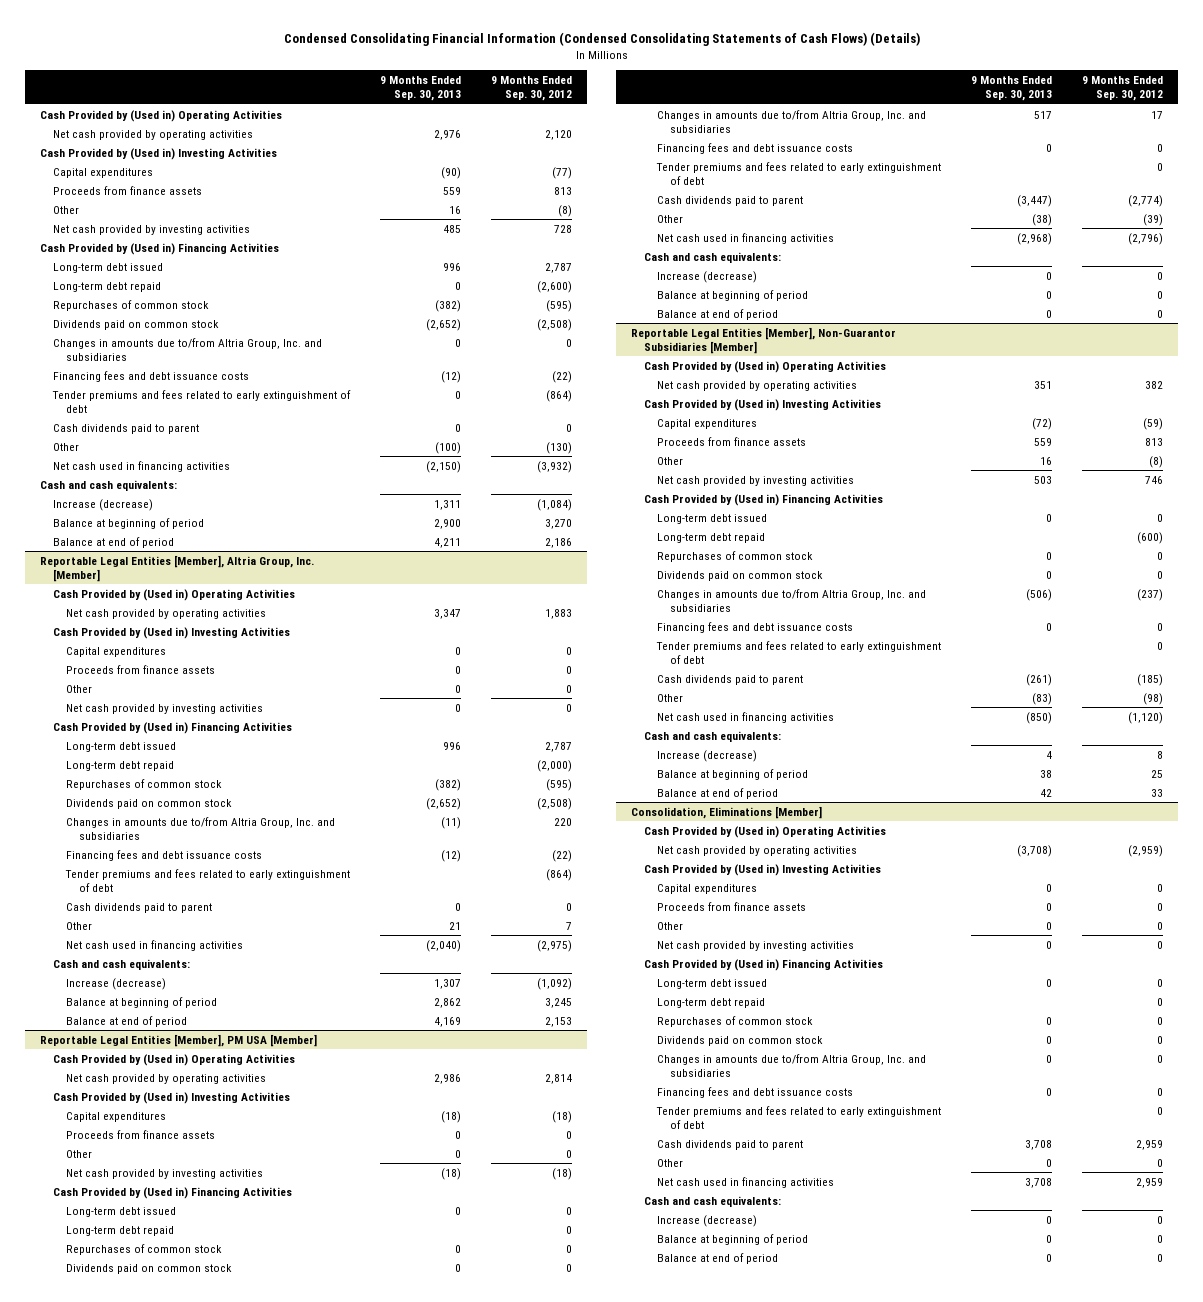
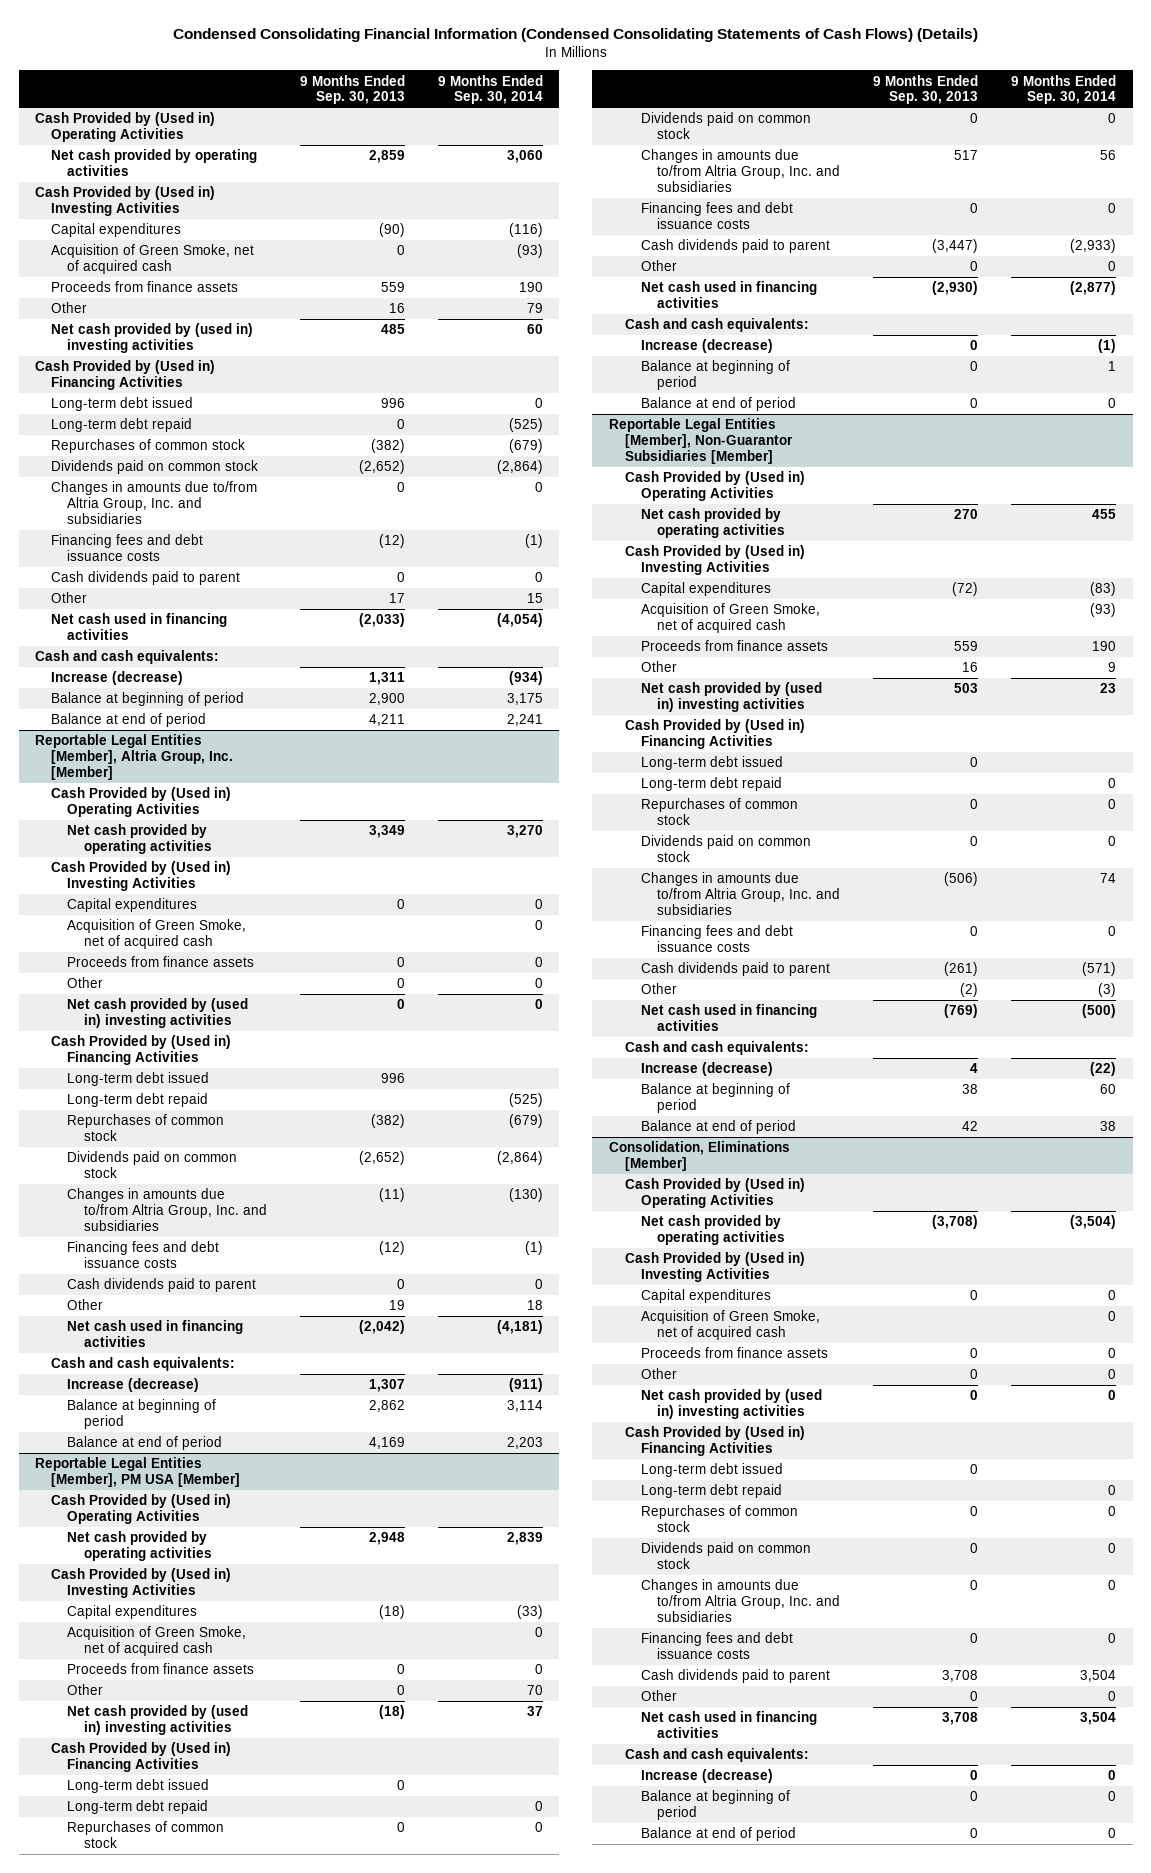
[491,76,573,102] 9 Months Ended Sep. 30, 2012 -> none
none -> [437,74,543,105] 9 Months Ended Sep. 30, 2014
[434,129,462,140] 2,976 -> [368,150,405,164] 2,859
none -> [51,244,255,274] Acquisition of Green Smoke, net of acquired cash
[53,224,251,235] Net cash provided by investing activities -> [51,323,254,353] Net cash provided by (used in) investing activities
[52,389,352,413] Tender premiums and fees related to early extinguishment of debt -> none
[435,441,462,454] (100) -> [388,593,405,604] 17
[426,460,462,473] (2,150) -> [358,613,405,628] (2,033)
[434,608,462,619] 3,347 -> [368,825,405,839] 3,349
none -> [67,919,247,949] Acquisition of Green Smoke, net of acquired cash
[66,703,264,714] Net cash provided by investing activities -> [67,998,249,1028] Net cash provided by (used in) investing activities
[65,868,351,892] Tender premiums and fees related to early extinguishment of debt -> none
[449,921,462,930] 21 -> [388,1300,405,1311] 19
[426,939,462,952] (2,040) -> [358,1320,405,1335] (2,042)
[434,1073,462,1084] 2,986 -> [368,1532,405,1546] 2,948
none -> [67,1626,247,1656] Acquisition of Green Smoke, net of acquired cash
[66,1168,264,1179] Net cash provided by investing activities -> [67,1705,249,1735] Net cash provided by (used in) investing activities
[655,161,941,185] Tender premiums and fees related to early extinguishment of debt -> none
[1031,213,1052,226] (38) -> [970,261,979,272] 0
[1016,232,1052,245] (2,968) -> [932,281,979,296] (2,930)
[1033,380,1052,389] 351 -> [954,509,979,520] 270
none -> [641,603,821,633] Acquisition of Green Smoke, net of acquired cash
[656,475,854,486] Net cash provided by investing activities -> [641,682,823,712] Net cash provided by (used in) investing activities
[655,640,941,664] Tender premiums and fees related to early extinguishment of debt -> none
[1031,692,1052,705] (83) -> [960,983,979,998] (2)
[1025,711,1052,724] (850) -> [944,1004,979,1019] (769)
none -> [641,1310,821,1340] Acquisition of Green Smoke, net of acquired cash
[656,940,854,951] Net cash provided by investing activities -> [641,1389,823,1419] Net cash provided by (used in) investing activities
[655,1105,941,1129] Tender premiums and fees related to early extinguishment of debt -> none

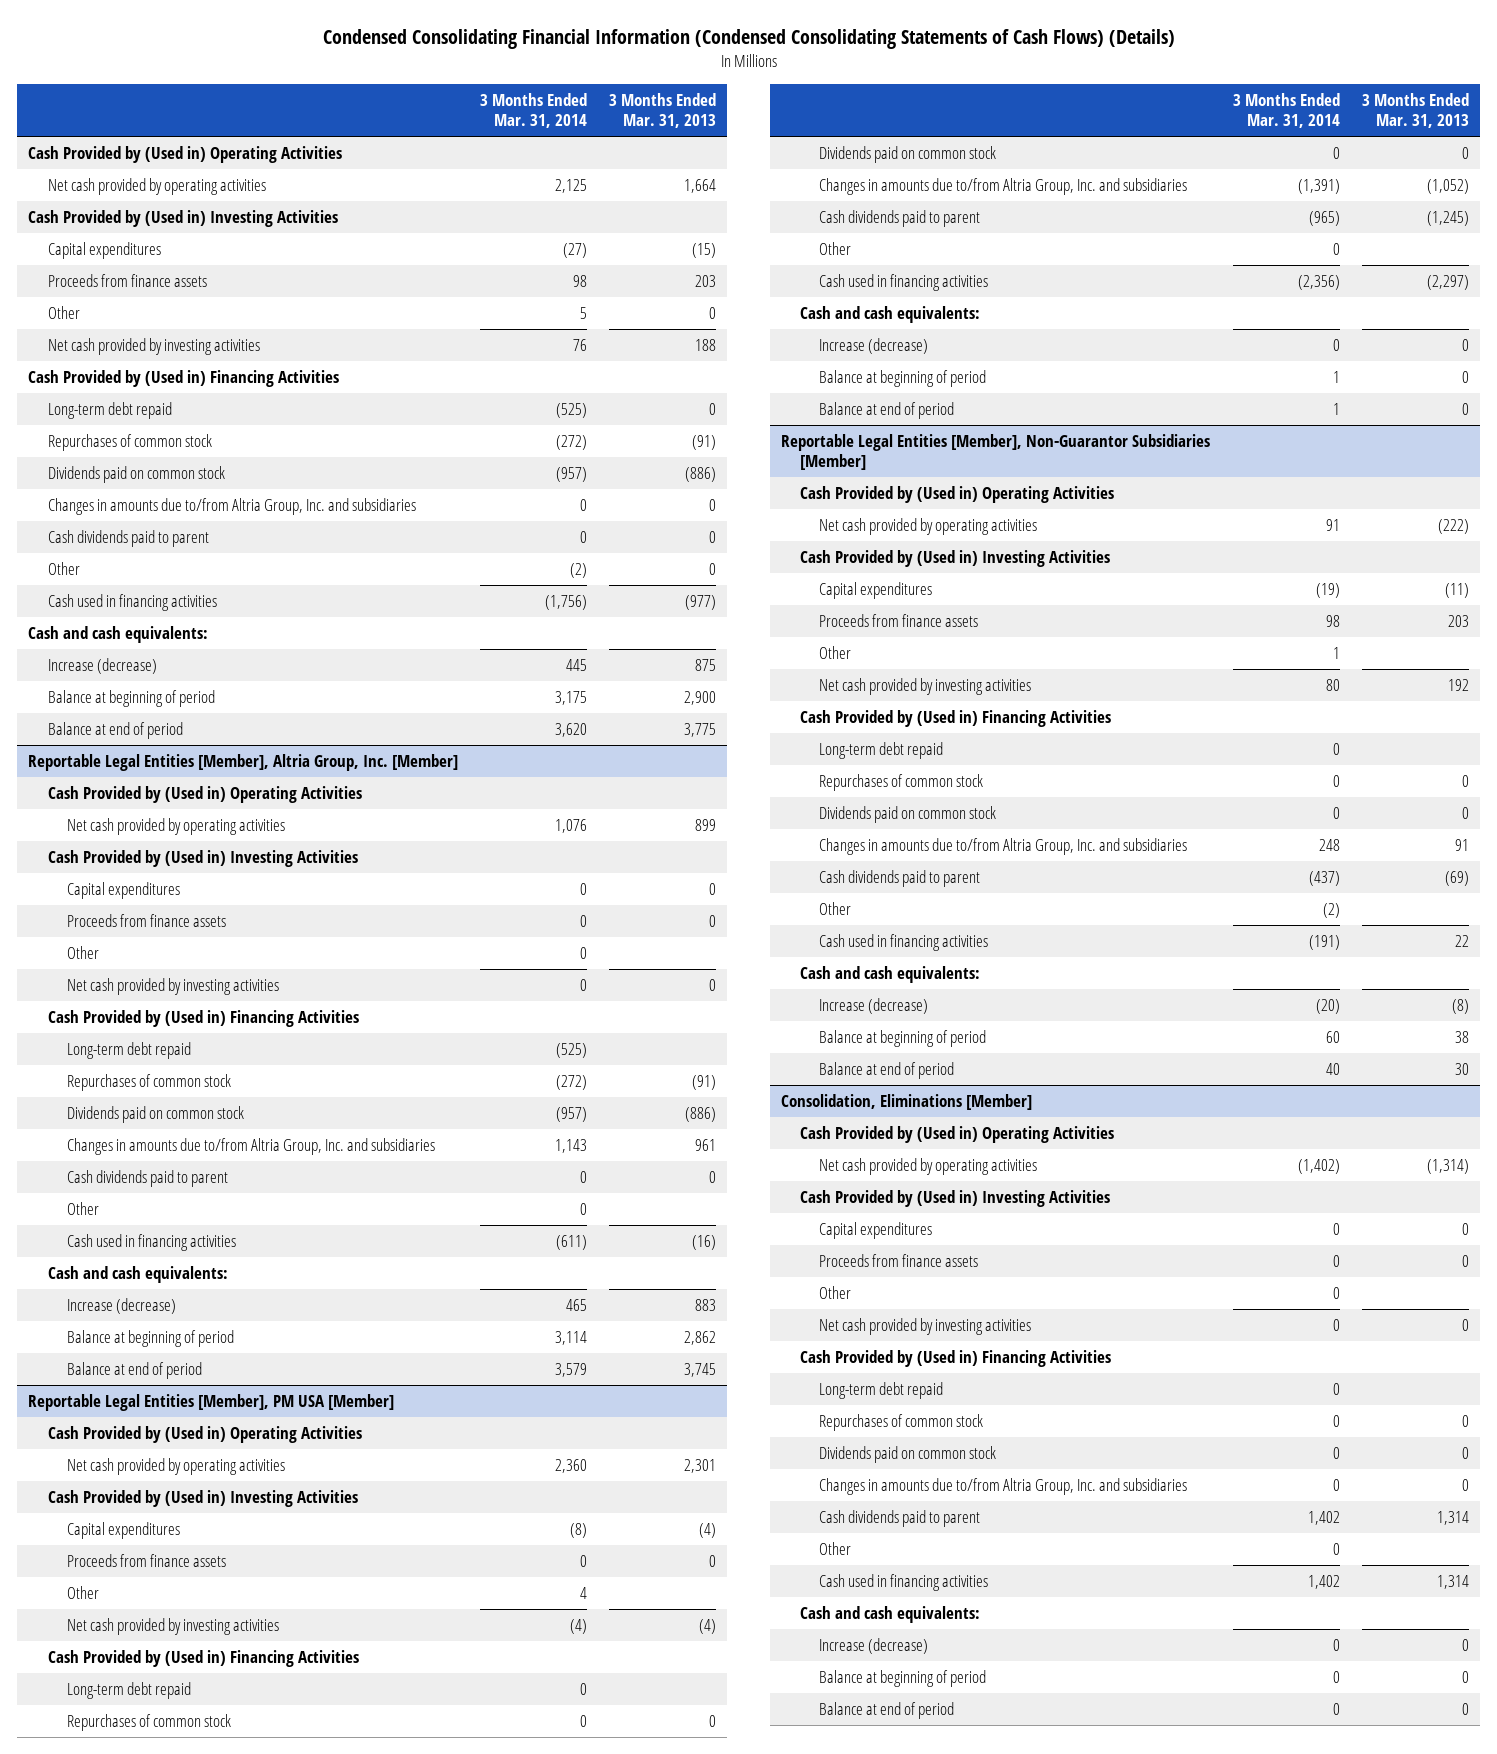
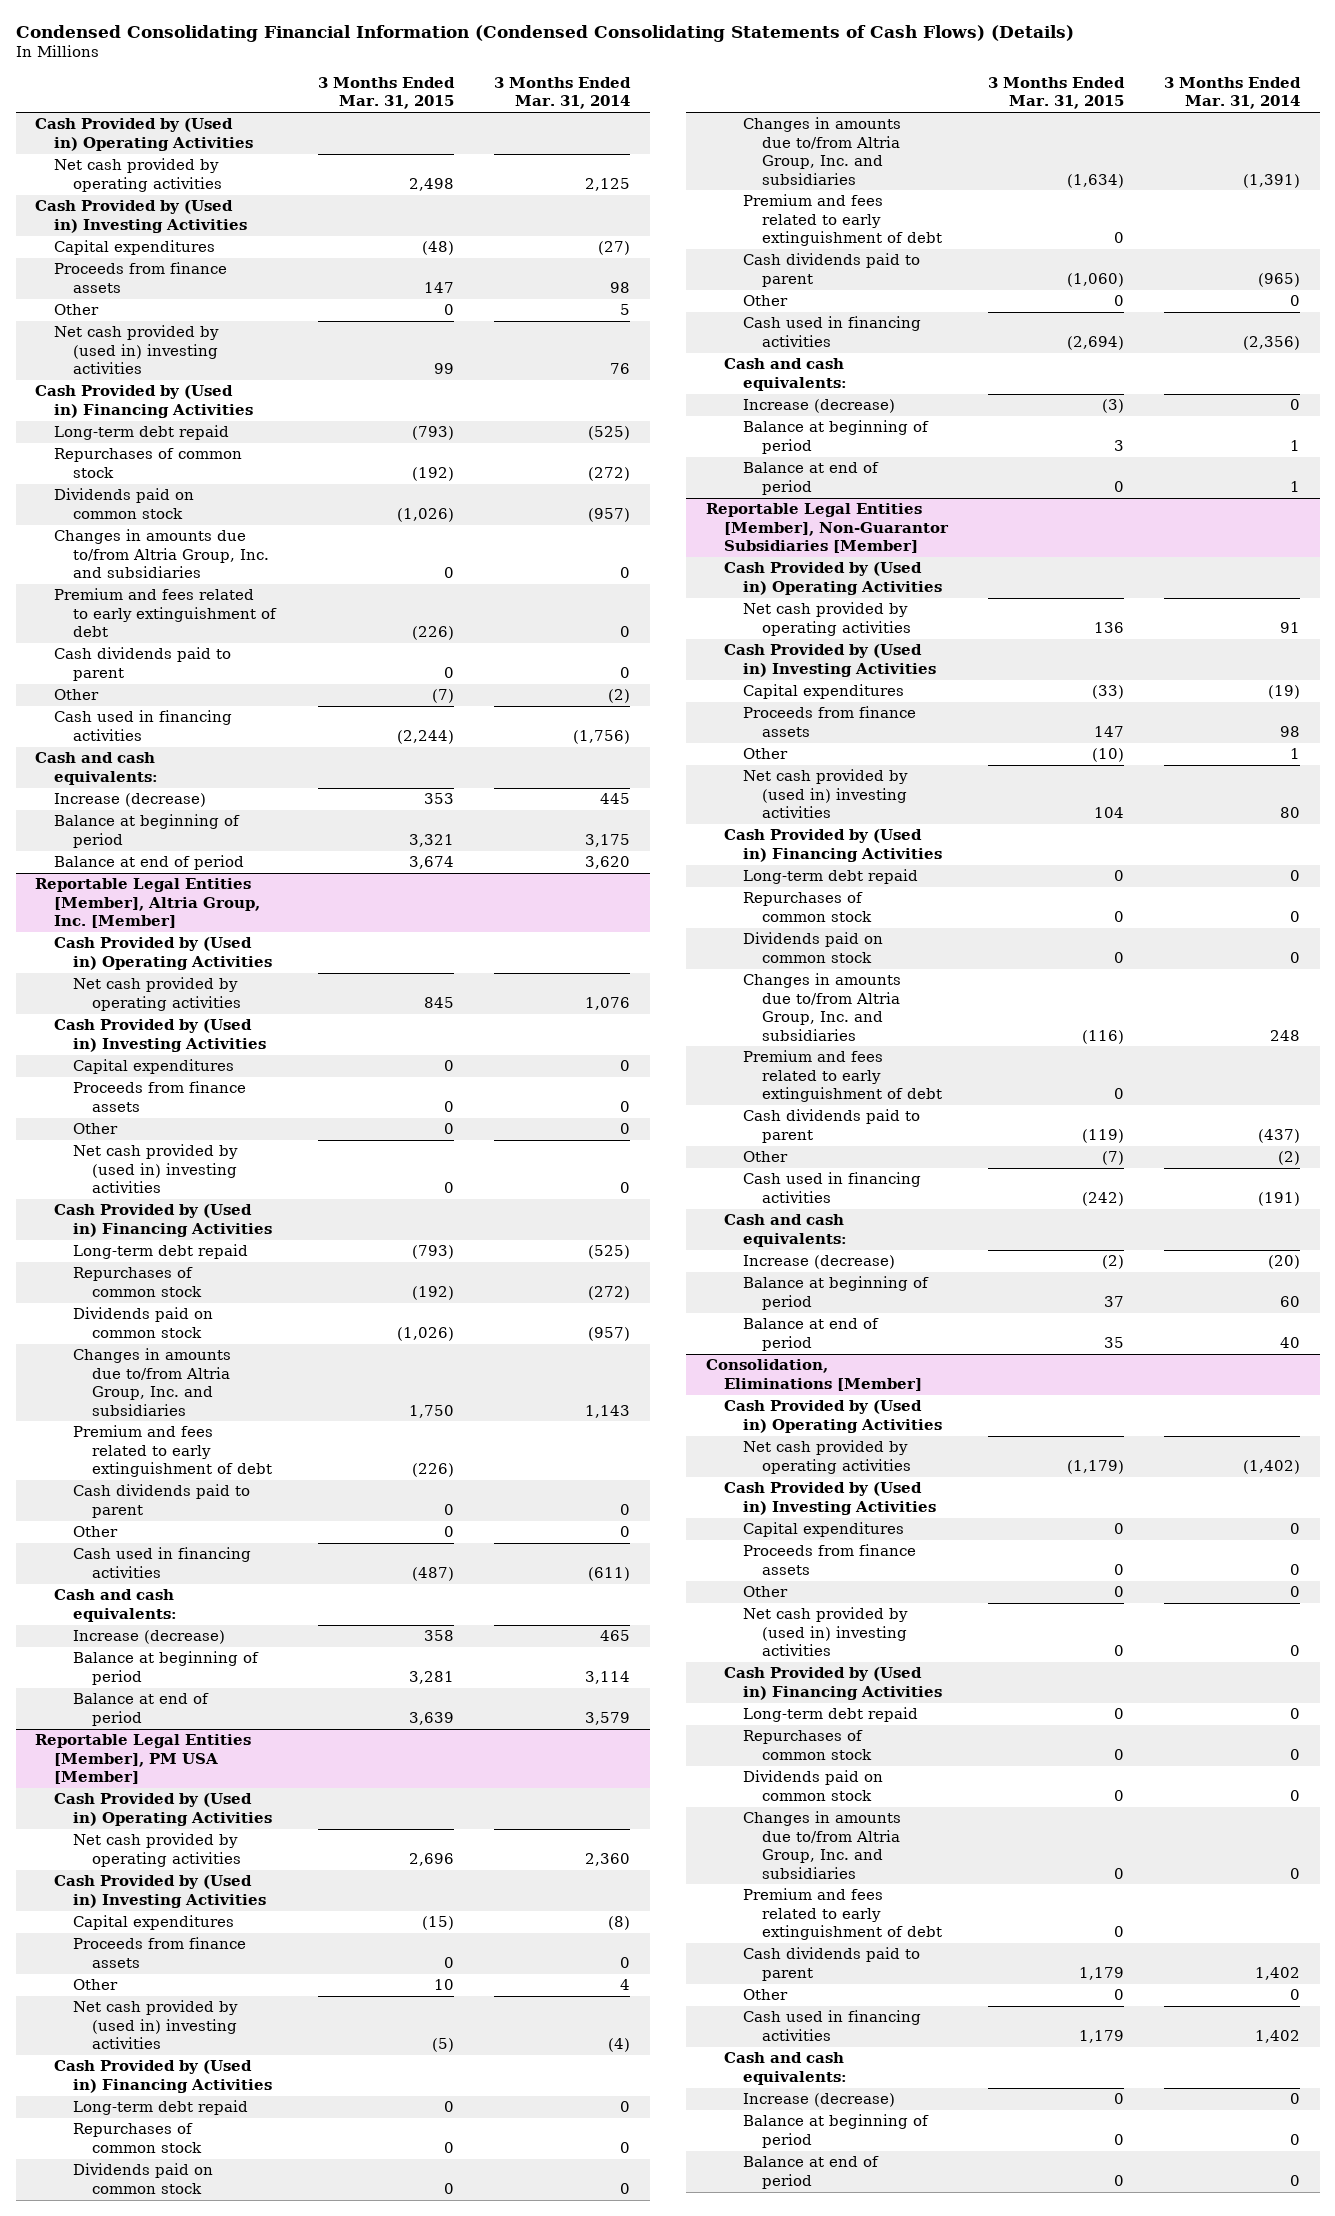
[609,93,717,129] 3 Months Ended Mar. 31, 2013 -> none
none -> [318,76,456,110] 3 Months Ended Mar. 31, 2015
[47,338,260,356] Net cash provided by investing activities -> [54,325,220,375] Net cash provided by (used in) investing activities
none -> [54,588,278,638] Premium and fees related to early extinguishment of debt
[66,978,279,996] Net cash provided by investing activities -> [73,1144,239,1194] Net cash provided by (used in) investing activities
none -> [73,1425,273,1478] Premium and fees related to early extinguishment of debt
[66,1618,279,1636] Net cash provided by investing activities -> [73,2000,239,2050] Net cash provided by (used in) investing activities
none -> [743,194,943,247] Premium and fees related to early extinguishment of debt
[819,678,1032,696] Net cash provided by investing activities -> [743,769,909,819] Net cash provided by (used in) investing activities
none -> [743,1050,943,1103] Premium and fees related to early extinguishment of debt
[819,1318,1032,1336] Net cash provided by investing activities -> [743,1607,909,1657] Net cash provided by (used in) investing activities
none -> [743,1888,943,1941] Premium and fees related to early extinguishment of debt

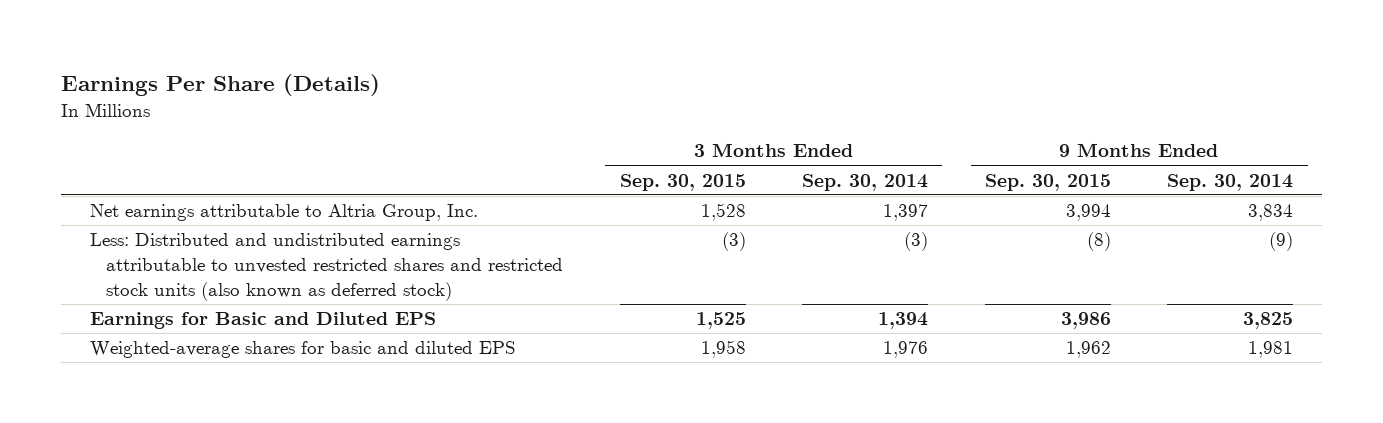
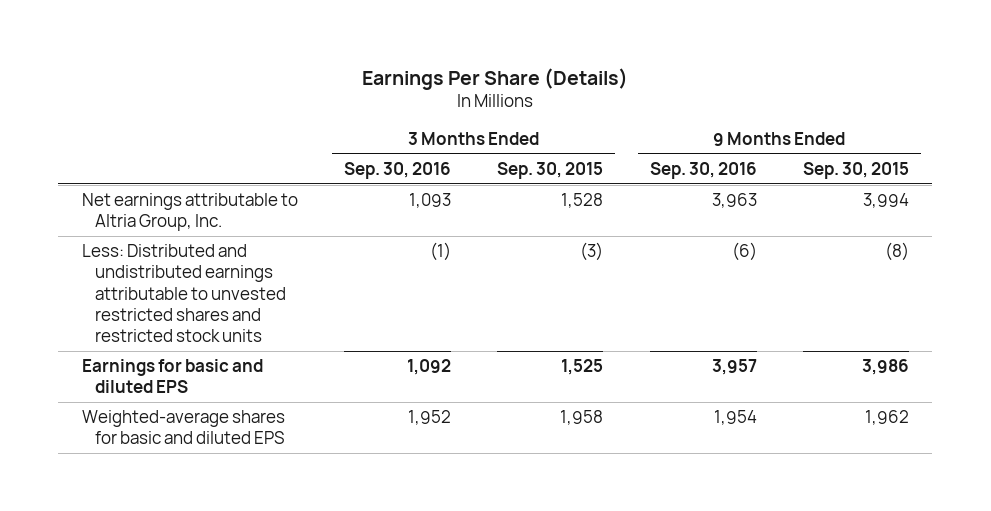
[802,173,929,191] Sep. 30, 2014 -> none
[1167,173,1294,191] Sep. 30, 2014 -> none
none -> [343,161,451,179] Sep. 30, 2016
none -> [649,161,757,179] Sep. 30, 2016
[89,233,563,301] Less: Distributed and undistributed earnings attributable to unvested restricted shares and restricted stock units (also known as deferred stock) -> [81,244,286,343] Less: Distributed and undistributed earnings attributable to unvested restricted shares and restricted stock units
[89,312,436,330] Earnings for Basic and Diluted EPS -> [81,359,263,394] Earnings for basic and diluted EPS

